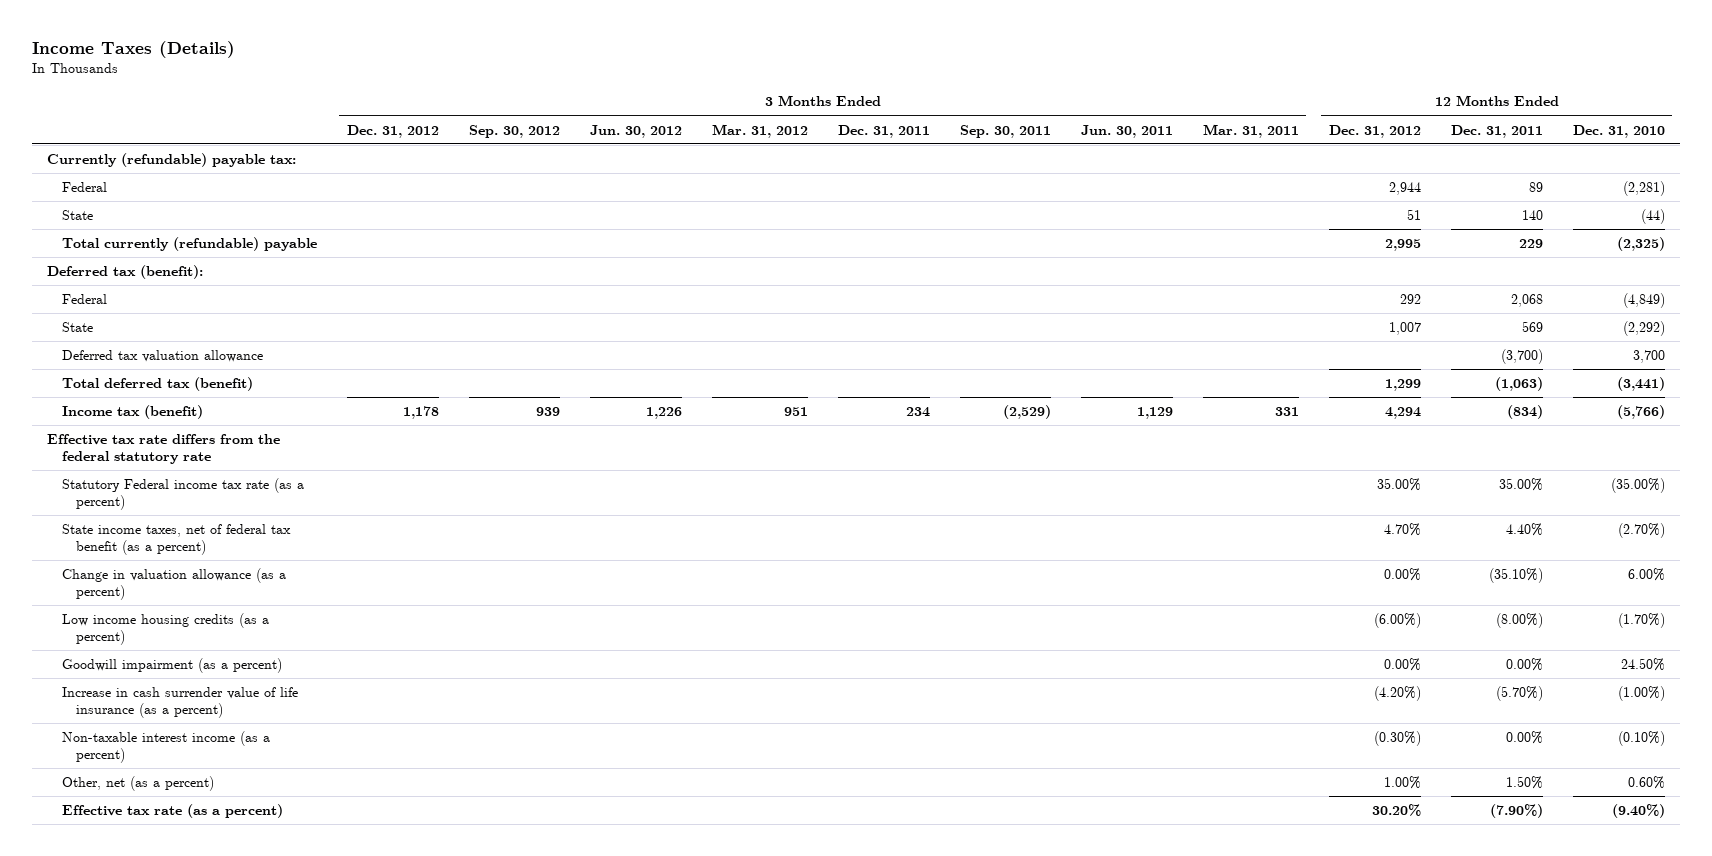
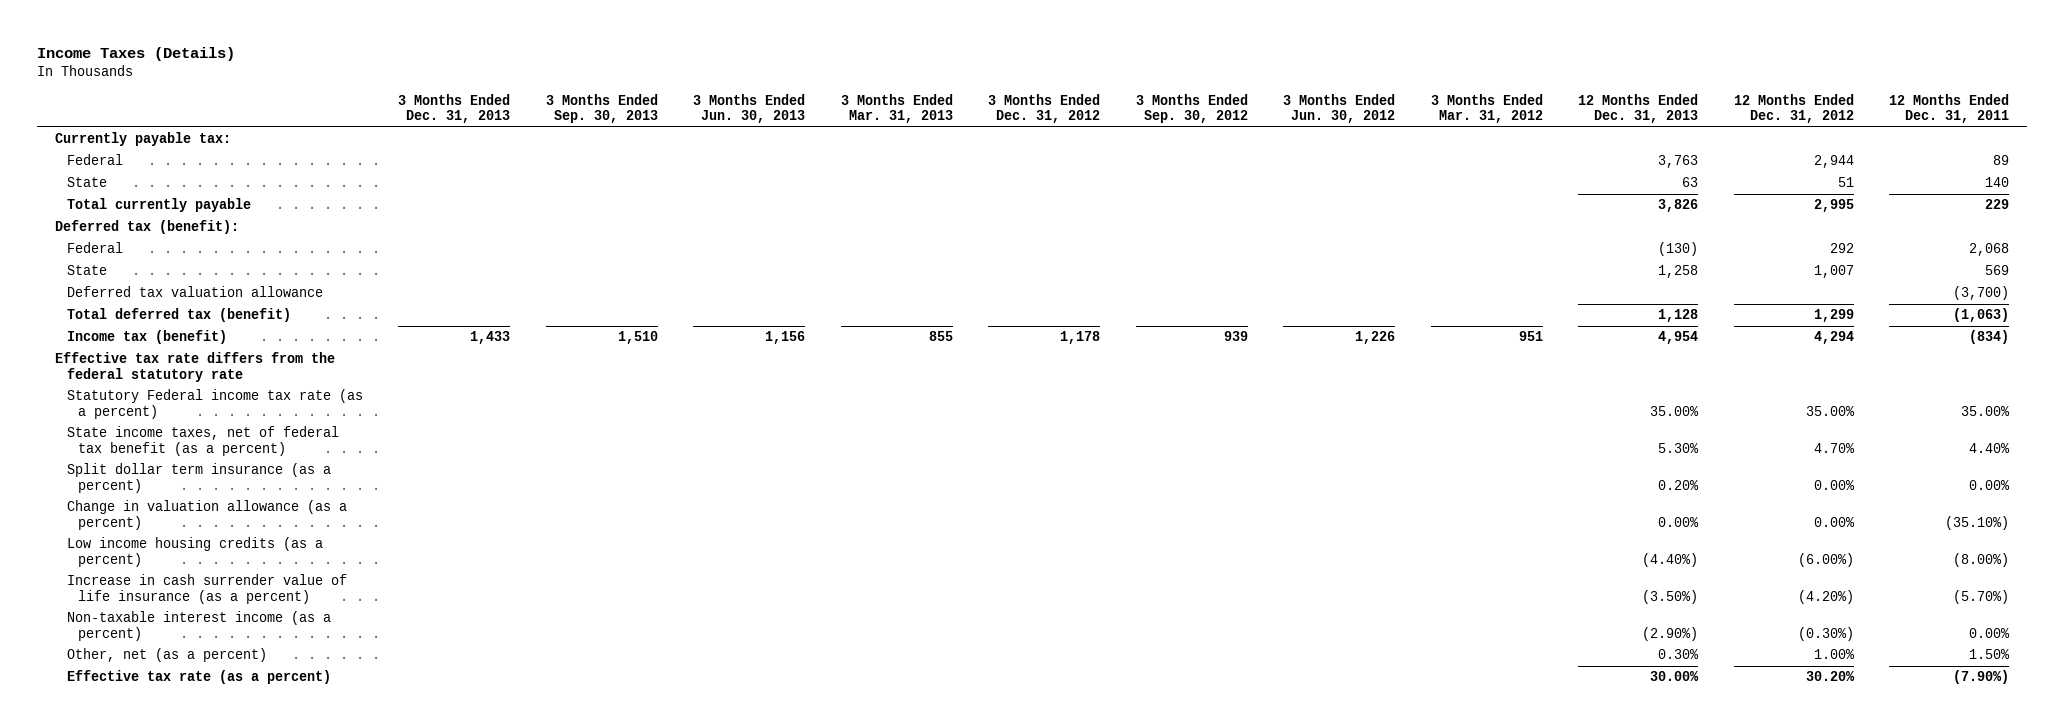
[837,124,930,138] Dec. 31, 2011 -> none
[959,124,1051,138] Sep. 30, 2011 -> none
[1080,124,1173,138] Jun. 30, 2011 -> none
[1202,123,1299,138] Mar. 31, 2011 -> none
[1572,124,1665,138] Dec. 31, 2010 -> none
none -> [398,93,511,124] 3 Months Ended Dec. 31, 2013
none -> [545,93,658,124] 3 Months Ended Sep. 30, 2013
none -> [693,93,806,124] 3 Months Ended Jun. 30, 2013
none -> [840,93,953,124] 3 Months Ended Mar. 31, 2013
none -> [1578,93,1699,124] 12 Months Ended Dec. 31, 2013
[46,153,296,168] Currently (refundable) payable tax: -> [54,132,231,147] Currently payable tax:
[61,237,317,252] Total currently (refundable) payable -> [66,198,251,213] Total currently payable
none -> [66,463,331,493] Split dollar term insurance (as a percent)
[61,658,282,674] Goodwill impairment (as a percent) -> none

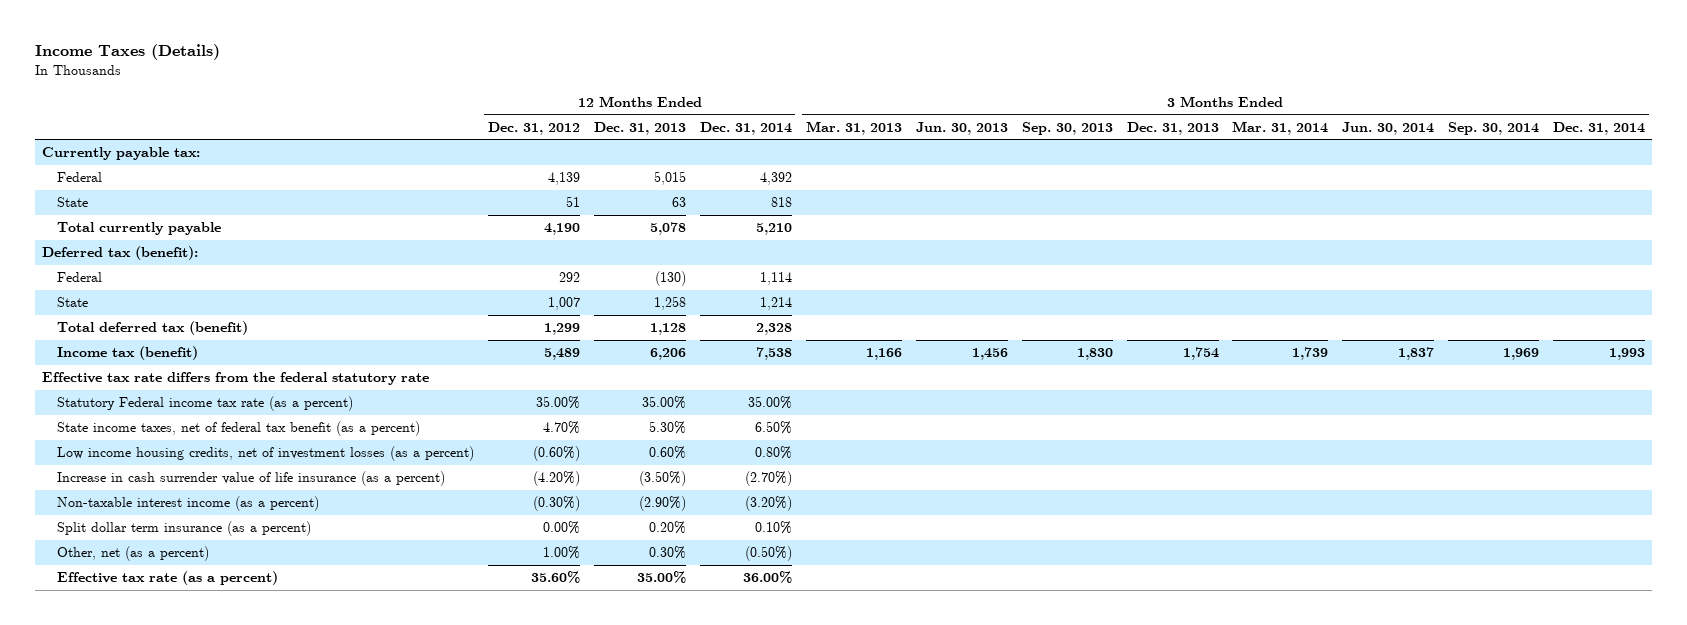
[988,93,1101,124] 3 Months Ended Dec. 31, 2012 -> none
[1135,93,1248,124] 3 Months Ended Sep. 30, 2012 -> none
[1283,93,1396,124] 3 Months Ended Jun. 30, 2012 -> none
[1430,93,1543,124] 3 Months Ended Mar. 31, 2012 -> none
[1889,93,2010,124] 12 Months Ended Dec. 31, 2011 -> none
none -> [699,121,792,135] Dec. 31, 2014
none -> [1232,120,1329,135] Mar. 31, 2014
none -> [1342,121,1435,135] Jun. 30, 2014
none -> [1448,121,1540,135] Sep. 30, 2014
none -> [1553,121,1646,135] Dec. 31, 2014
[1658,155,1699,169] 3,763 -> [653,171,686,186] 5,015
[1813,155,1854,169] 2,944 -> [547,172,580,186] 4,139
[1658,199,1699,213] 3,826 -> [649,222,686,236] 5,078
[1813,199,1854,213] 2,995 -> [543,223,580,236] 4,190
[66,286,323,298] Deferred tax valuation allowance -> none
[470,331,511,345] 1,433 -> [1182,347,1219,361] 1,754
[617,331,658,345] 1,510 -> [1076,348,1113,361] 1,830
[765,331,806,345] 1,156 -> [971,348,1008,361] 1,456
[928,331,953,342] 855 -> [865,348,902,361] 1,166
[1658,331,1699,345] 4,954 -> [649,348,686,361] 6,206
[1813,331,1854,345] 4,294 -> [543,348,580,361] 5,489
[66,500,347,530] Change in valuation allowance (as a percent) -> none
[66,537,323,567] Low income housing credits (as a percent) -> [56,446,474,462] Low income housing credits, net of investment losses (as a percent)
[1642,552,1699,567] (4.40%) -> [648,446,686,460] 0.60%
[1797,552,1854,567] (6.00%) -> [532,446,580,462] (0.60%)
[66,463,331,493] Split dollar term insurance (as a percent) -> [56,521,311,537] Split dollar term insurance (as a percent)
[1650,671,1700,682] 30.00% -> [636,571,686,584] 35.00%
[1805,671,1855,682] 30.20% -> [530,571,580,584] 35.60%

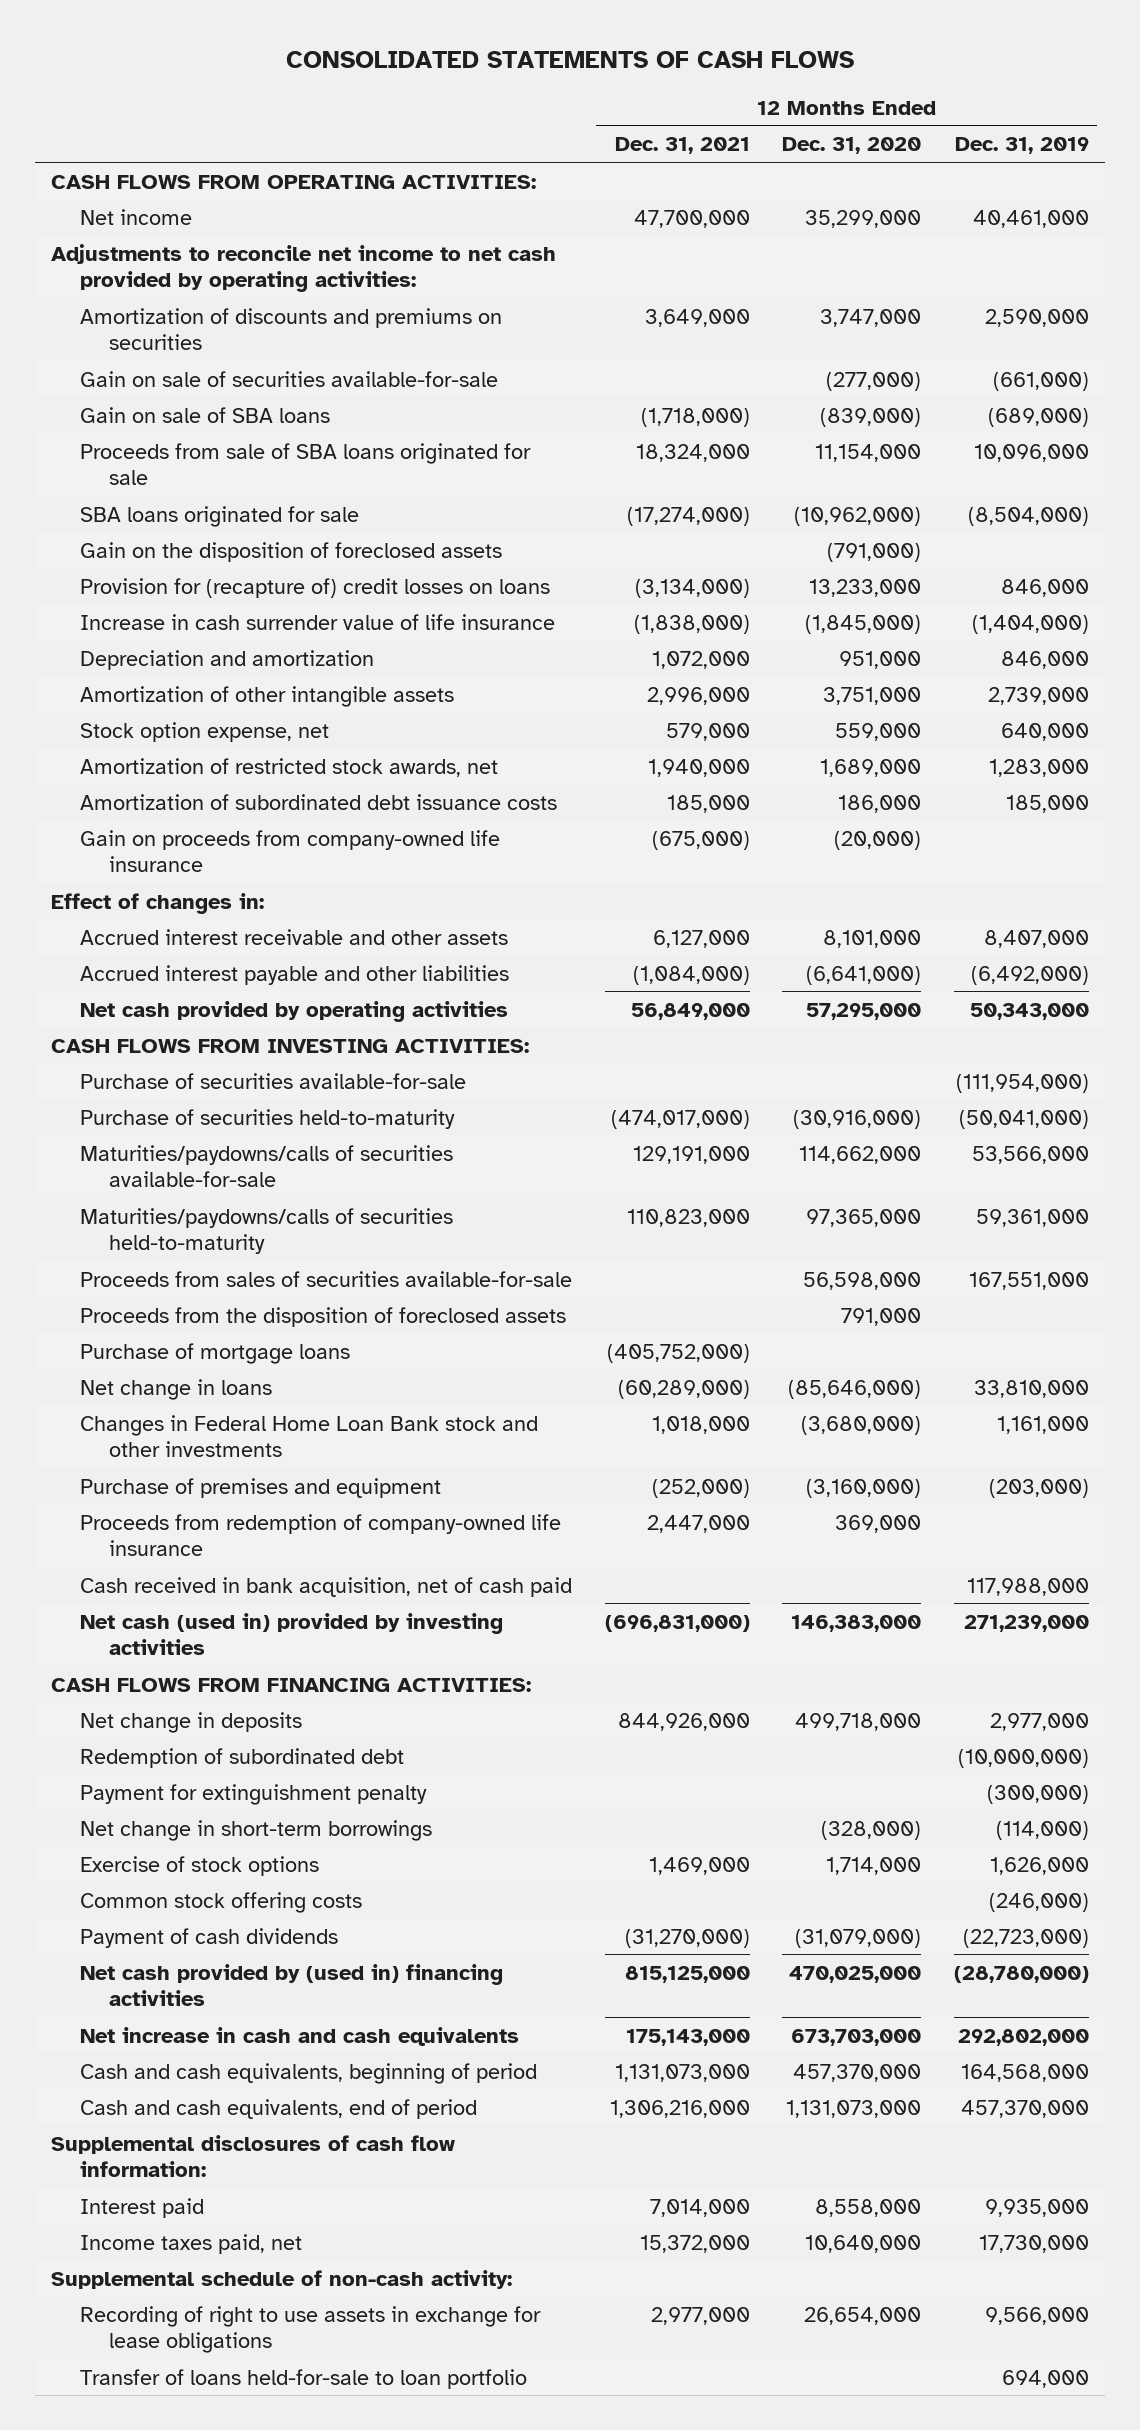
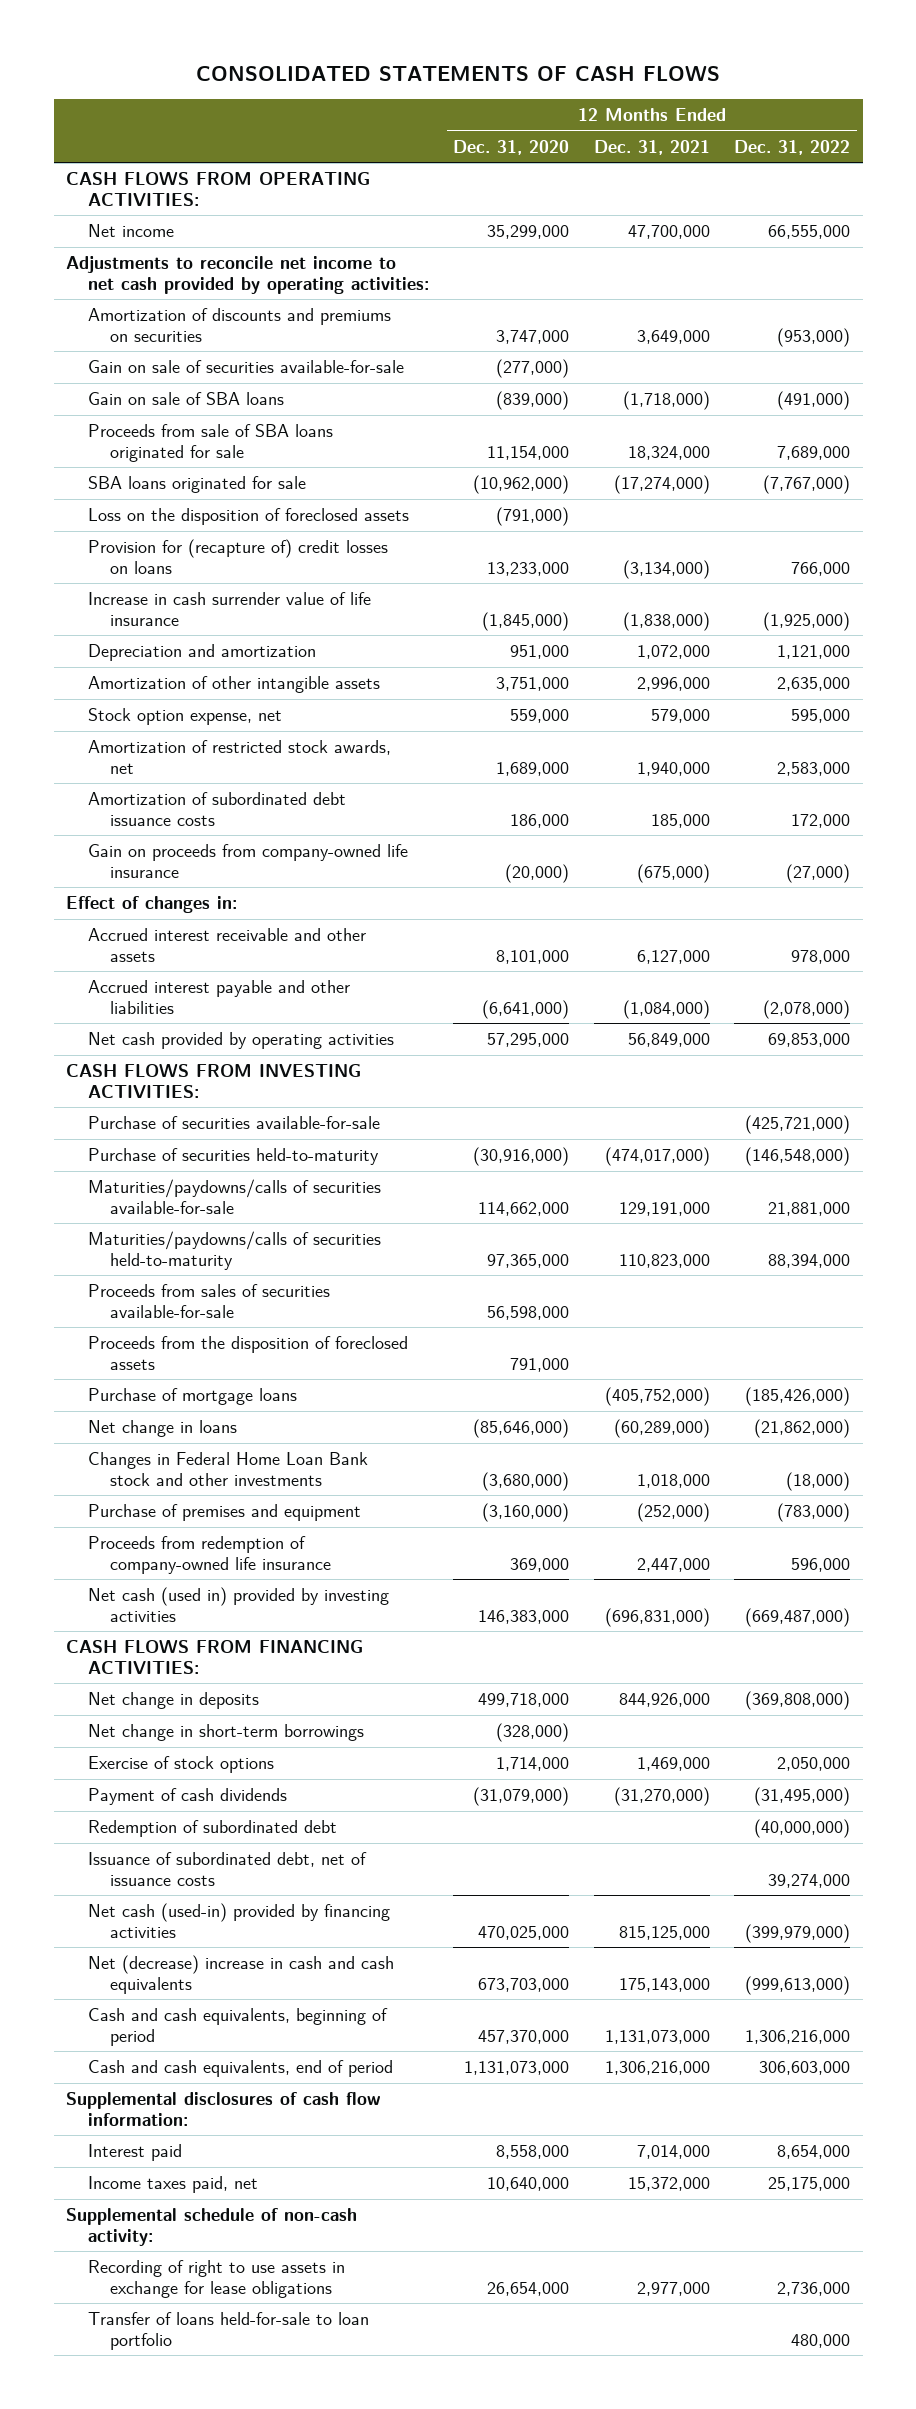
[955,137,1090,155] Dec. 31, 2019 -> none
none -> [734,139,851,155] Dec. 31, 2022
[79,541,502,562] Gain on the disposition of foreclosed assets -> [87,508,409,526] Loss on the disposition of foreclosed assets
[79,1576,572,1597] Cash received in bank acquisition, net of cash paid -> none
[79,1783,427,1805] Payment for extinguishment penalty -> none
[79,1891,362,1913] Common stock offering costs -> none
[79,1747,404,1768] Redemption of subordinated debt -> [87,1820,337,1838] Redemption of subordinated debt
none -> [87,1852,367,1886] Issuance of subordinated debt, net of issuance costs
[79,1963,503,2007] Net cash provided by (used in) financing activities -> [87,1903,390,1938] Net cash (used-in) provided by financing activities
[79,2026,519,2046] Net increase in cash and cash equivalents -> [87,1955,394,1994] Net (decrease) increase in cash and cash equivalents

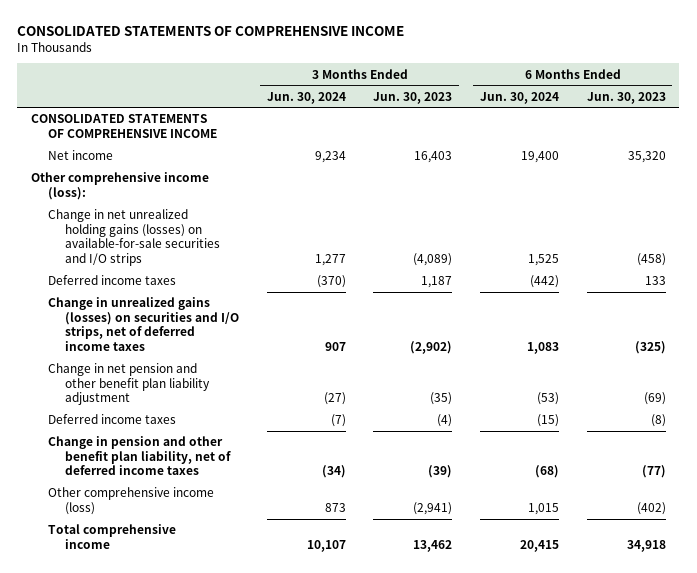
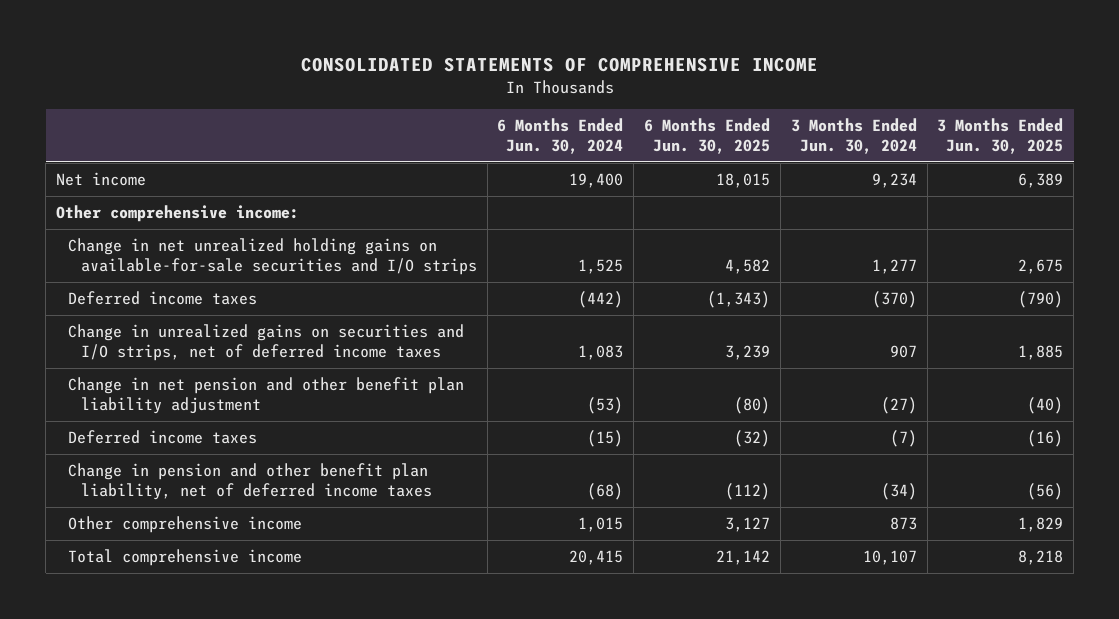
[373,91,453,104] Jun. 30, 2023 -> none
[586,91,666,104] Jun. 30, 2023 -> none
none -> [644,117,771,155] 6 Months Ended Jun. 30, 2025
none -> [937,117,1064,155] 3 Months Ended Jun. 30, 2025
[31,114,218,138] CONSOLIDATED STATEMENTS OF COMPREHENSIVE INCOME -> none
[31,172,210,200] Other comprehensive income (loss): -> [56,204,300,222] Other comprehensive income:
[48,209,221,267] Change in net unrealized holding gains (losses) on available-for-sale securities and I/O strips -> [68,237,477,276] Change in net unrealized holding gains on available-for-sale securities and I/O strips
[48,297,240,352] Change in unrealized gains (losses) on securities and I/O strips, net of deferred income taxes -> [68,323,465,362] Change in unrealized gains on securities and I/O strips, net of deferred income taxes
[48,487,215,515] Other comprehensive income (loss) -> [68,515,303,533] Other comprehensive income

